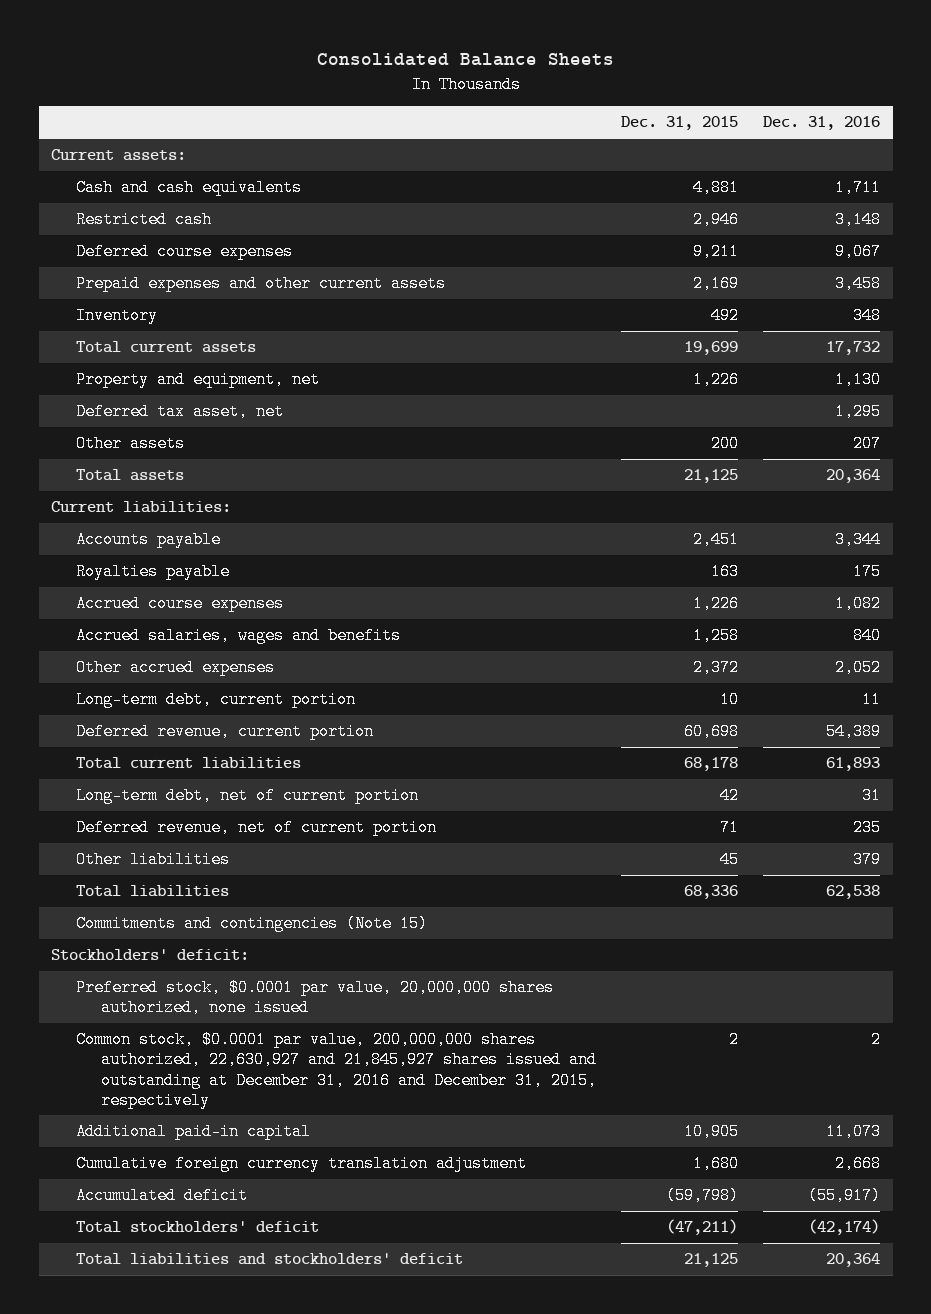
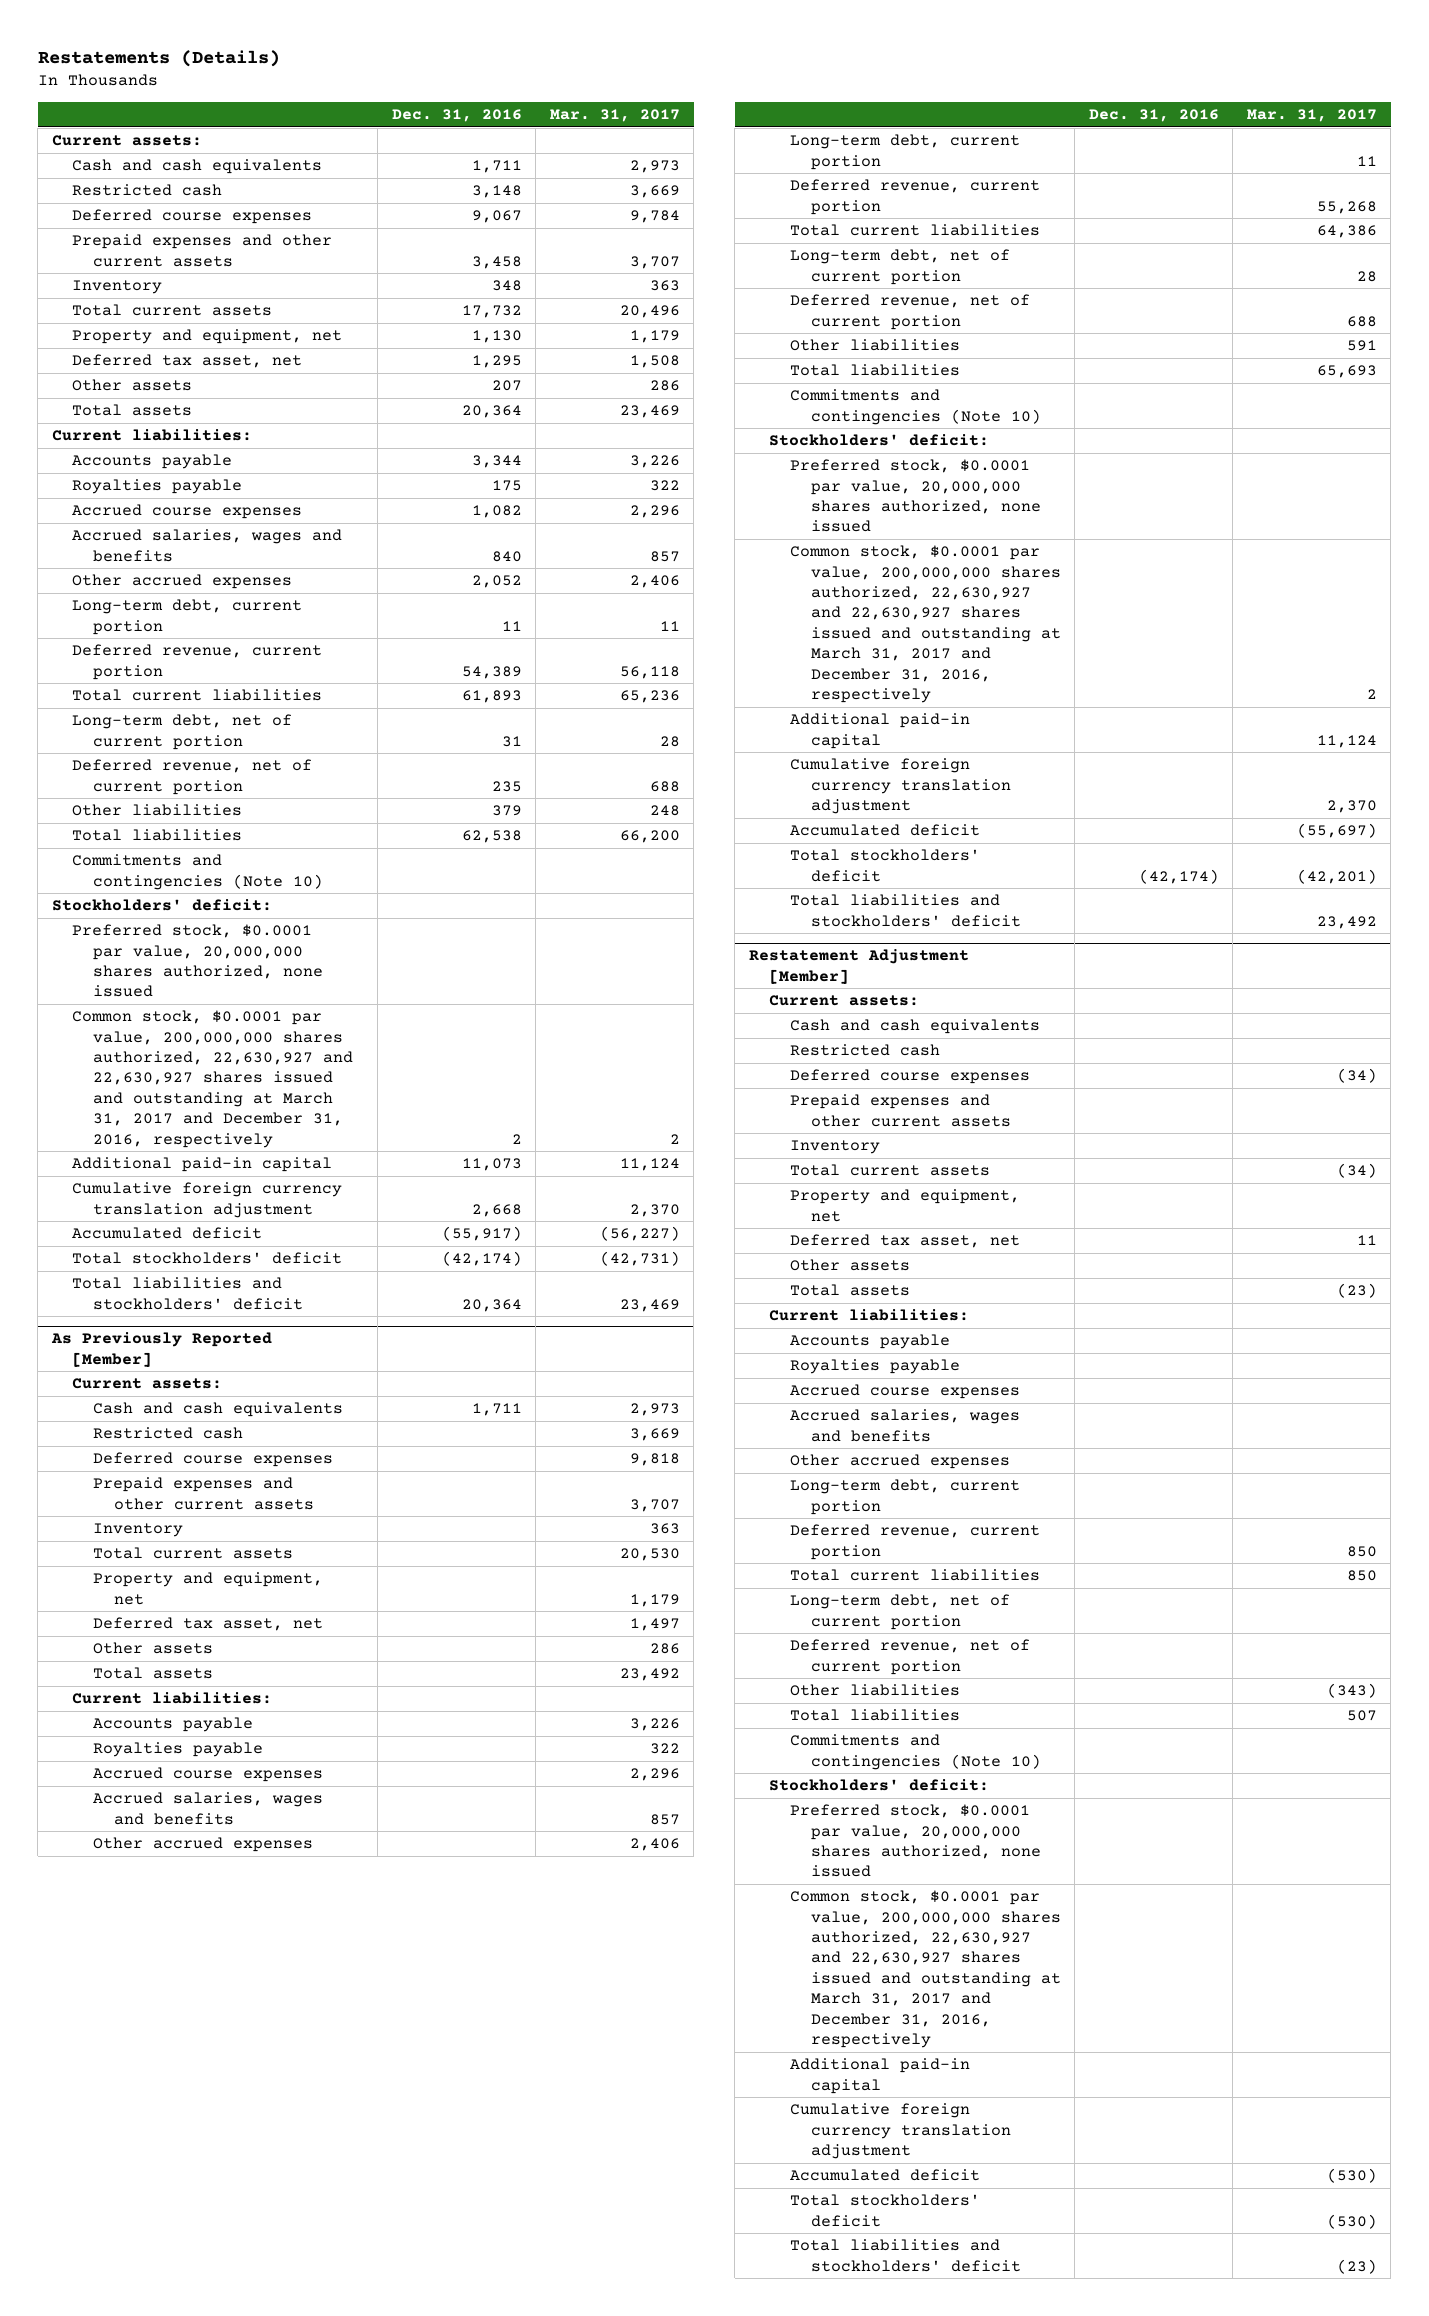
[316,53,614,67] Consolidated Balance Sheets -> [37,50,280,68] Restatements (Details)
[620,116,738,131] Dec. 31, 2015 -> none
none -> [549,108,680,122] Mar. 31, 2017
[75,915,428,933] Commitments and contingencies (Note 15) -> [72,854,324,890] Commitments and contingencies (Note 10)
[75,1031,597,1109] Common stock, $0.0001 par value, 200,000,000 shares authorized, 22,630,927 and 21,845,927 shares issued and outstanding at December 31, 2016 and December 31, 2015, respectively -> [72,1010,354,1148] Common stock, $0.0001 par value, 200,000,000 shares authorized, 22,630,927 and 22,630,927 shares issued and outstanding at March 31, 2017 and December 31, 2016, respectively
none -> [50,1332,272,1367] As Previously Reported [Member]
none -> [72,1378,223,1390] Current assets:
none -> [93,1402,344,1418] Cash and cash equivalents
none -> [93,1427,244,1440] Restricted cash
none -> [93,1452,334,1468] Deferred course expenses
none -> [93,1477,314,1510] Prepaid expenses and other current assets
none -> [93,1523,184,1538] Inventory
none -> [93,1547,294,1560] Total current assets
none -> [93,1572,324,1605] Property and equipment, net
none -> [93,1617,324,1632] Deferred tax asset, net
none -> [93,1642,214,1655] Other assets
none -> [93,1667,214,1680] Total assets
none -> [72,1692,273,1705] Current liabilities:
none -> [93,1717,254,1733] Accounts payable
none -> [93,1742,264,1758] Royalties payable
none -> [93,1767,324,1783] Accrued course expenses
none -> [93,1792,324,1825] Accrued salaries, wages and benefits
none -> [93,1837,314,1853] Other accrued expenses
none -> [790,134,1021,170] Long-term debt, current portion
none -> [790,179,1041,215] Deferred revenue, current portion
none -> [790,224,1041,237] Total current liabilities
none -> [790,249,1011,285] Long-term debt, net of current portion
none -> [790,294,1031,330] Deferred revenue, net of current portion
none -> [790,339,961,352] Other liabilities
none -> [790,364,961,377] Total liabilities
none -> [790,389,1041,425] Commitments and contingencies (Note 10)
none -> [769,434,990,447] Stockholders' deficit:
none -> [790,459,1041,533] Preferred stock, $0.0001 par value, 20,000,000 shares authorized, none issued
none -> [790,545,1061,704] Common stock, $0.0001 par value, 200,000,000 shares authorized, 22,630,927 and 22,630,927 shares issued and outstanding at March 31, 2017 and December 31, 2016, respectively
none -> [790,713,971,749] Additional paid-in capital
none -> [790,758,1011,815] Cumulative foreign currency translation adjustment
none -> [790,824,981,837] Accumulated deficit
none -> [790,849,981,882] Total stockholders' deficit
none -> [790,894,1021,927] Total liabilities and stockholders' deficit
none -> [748,949,969,984] Restatement Adjustment [Member]
none -> [769,995,920,1007] Current assets:
none -> [790,1019,1041,1035] Cash and cash equivalents
none -> [790,1044,941,1057] Restricted cash
none -> [790,1069,1031,1085] Deferred course expenses
none -> [790,1094,1011,1127] Prepaid expenses and other current assets
none -> [790,1140,881,1155] Inventory
none -> [790,1164,991,1177] Total current assets
none -> [790,1189,1021,1222] Property and equipment, net
none -> [790,1234,1021,1249] Deferred tax asset, net
none -> [790,1259,911,1272] Other assets
none -> [790,1284,911,1297] Total assets
none -> [769,1309,970,1322] Current liabilities:
none -> [790,1334,951,1350] Accounts payable
none -> [790,1359,961,1375] Royalties payable
none -> [790,1384,1021,1400] Accrued course expenses
none -> [790,1409,1021,1442] Accrued salaries, wages and benefits
none -> [790,1454,1011,1470] Other accrued expenses
none -> [790,1479,1021,1515] Long-term debt, current portion
none -> [790,1524,1041,1560] Deferred revenue, current portion
none -> [790,1569,1041,1582] Total current liabilities
none -> [790,1594,1011,1630] Long-term debt, net of current portion
none -> [790,1639,1031,1675] Deferred revenue, net of current portion
none -> [790,1684,961,1697] Other liabilities
none -> [790,1709,961,1722] Total liabilities
none -> [790,1734,1041,1770] Commitments and contingencies (Note 10)
none -> [769,1779,990,1792] Stockholders' deficit:
none -> [790,1804,1041,1878] Preferred stock, $0.0001 par value, 20,000,000 shares authorized, none issued
none -> [790,1890,1061,2049] Common stock, $0.0001 par value, 200,000,000 shares authorized, 22,630,927 and 22,630,927 shares issued and outstanding at March 31, 2017 and December 31, 2016, respectively
none -> [790,2058,971,2094] Additional paid-in capital
none -> [790,2103,1011,2160] Cumulative foreign currency translation adjustment
none -> [790,2169,981,2182] Accumulated deficit
none -> [790,2194,981,2227] Total stockholders' deficit
none -> [790,2239,1021,2272] Total liabilities and stockholders' deficit

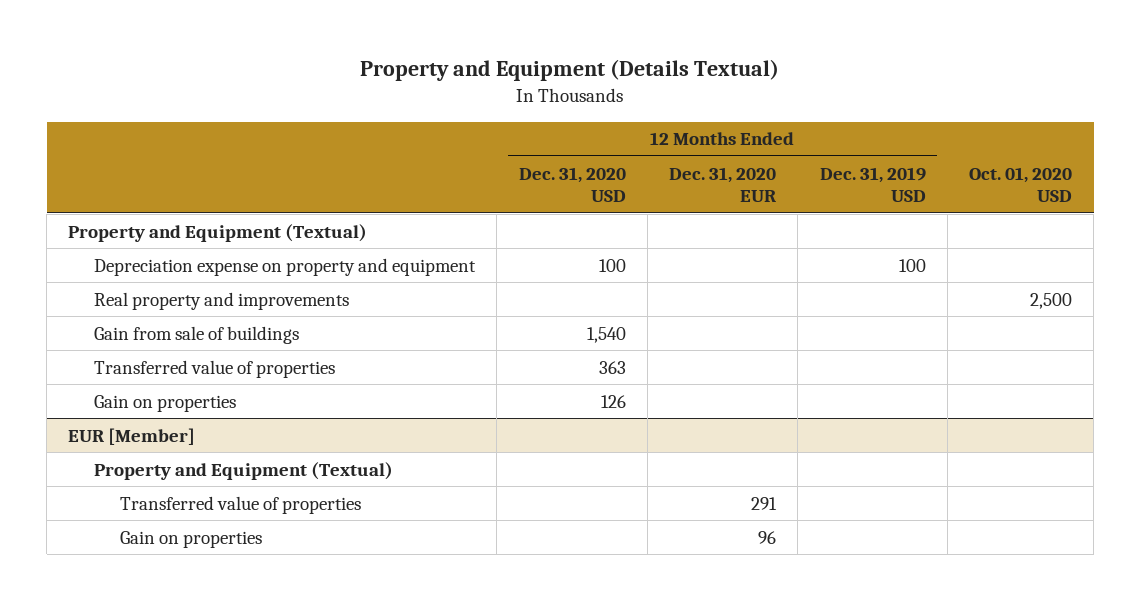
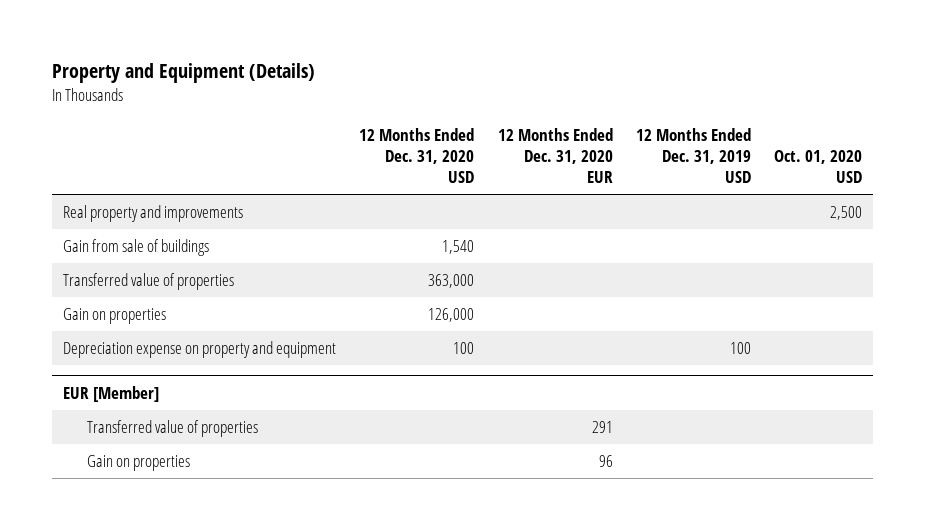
[360,59,780,82] Property and Equipment (Details Textual) -> [51,63,315,84] Property and Equipment (Details)
[68,223,368,242] Property and Equipment (Textual) -> none
[598,360,626,374] 363 -> [428,274,475,289] 363,000
[600,394,626,408] 126 -> [428,308,475,323] 126,000
[94,257,477,276] Depreciation expense on property and equipment -> [63,341,337,359] Depreciation expense on property and equipment
[94,461,394,480] Property and Equipment (Textual) -> none

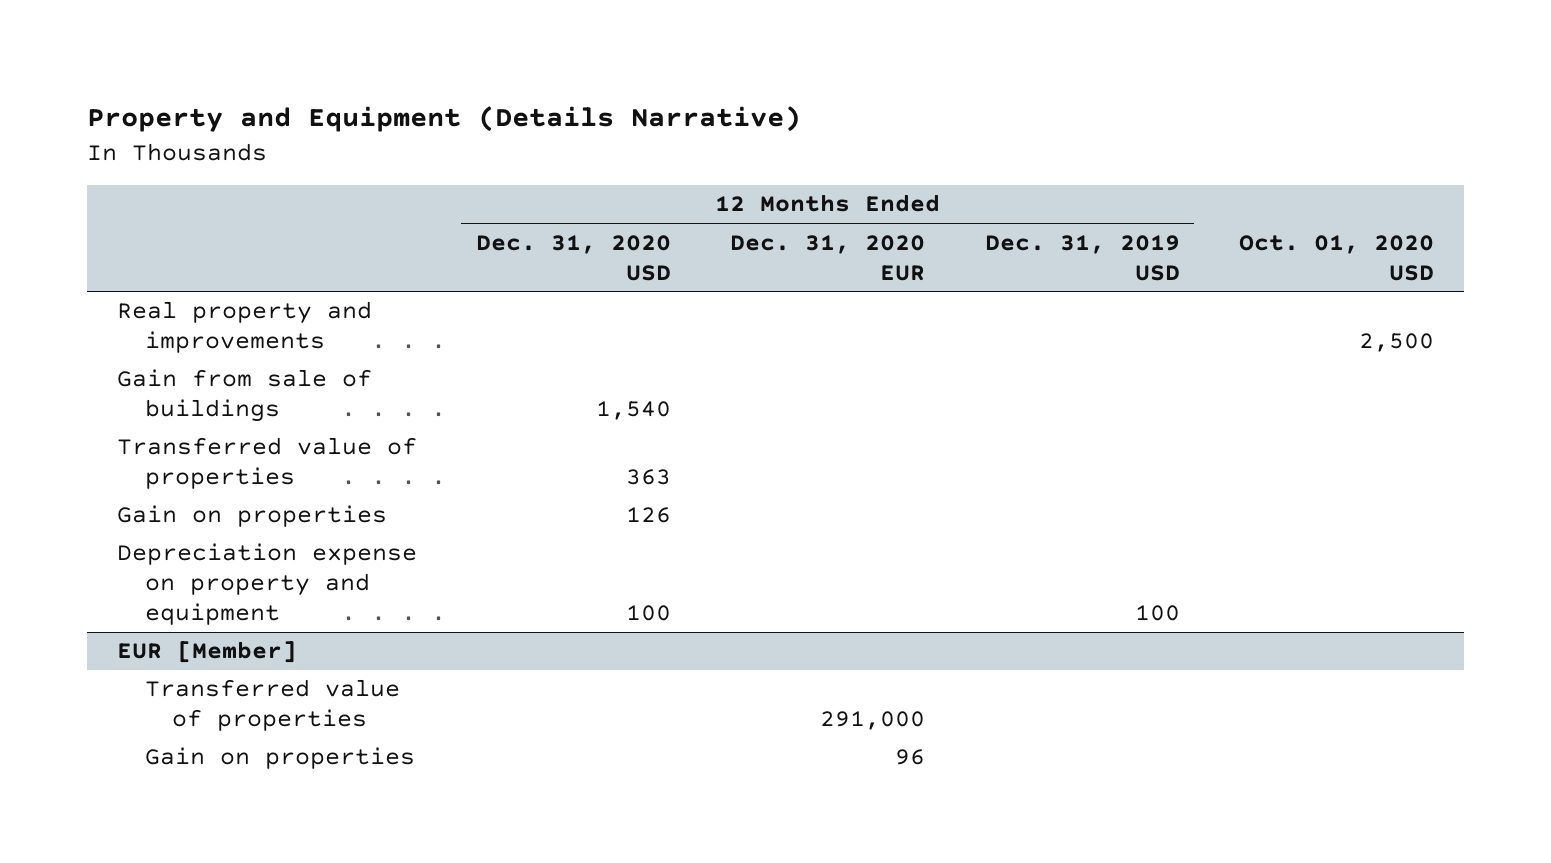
[51,63,315,84] Property and Equipment (Details) -> [87,106,802,133] Property and Equipment (Details Narrative)
[428,274,475,289] 363,000 -> [626,469,672,486] 363
[428,308,475,323] 126,000 -> [626,507,672,524] 126
[591,421,613,434] 291 -> [820,711,926,731] 291,000

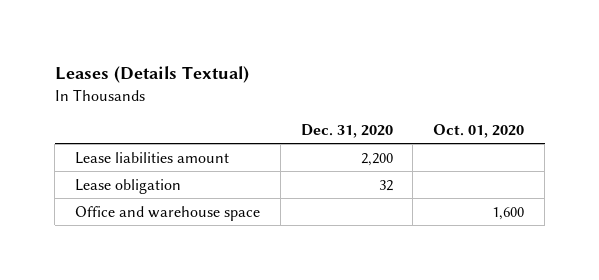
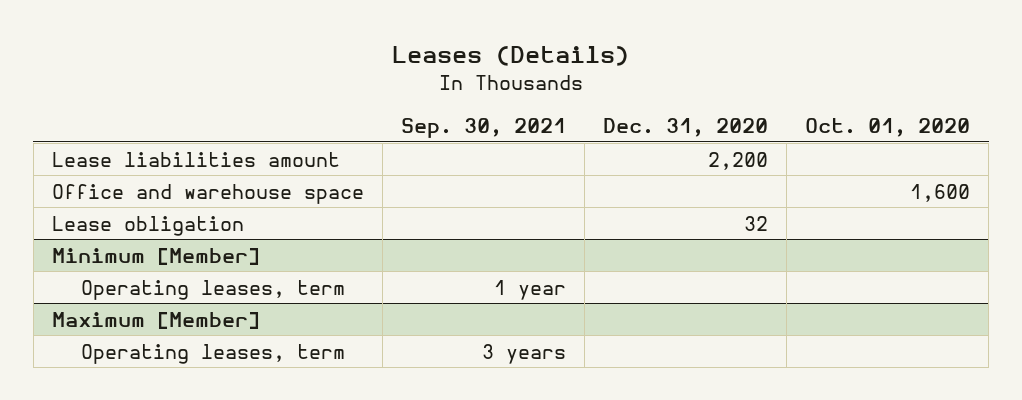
[54,66,249,84] Leases (Details Textual) -> [391,46,629,67] Leases (Details)
none -> [400,118,566,139] Sep. 30, 2021
[75,178,182,194] Lease obligation -> [51,215,244,236] Lease obligation
none -> [51,247,260,265] Minimum [Member]
none -> [80,279,345,300] Operating leases, term
none -> [51,311,260,329] Maximum [Member]
none -> [80,343,345,364] Operating leases, term

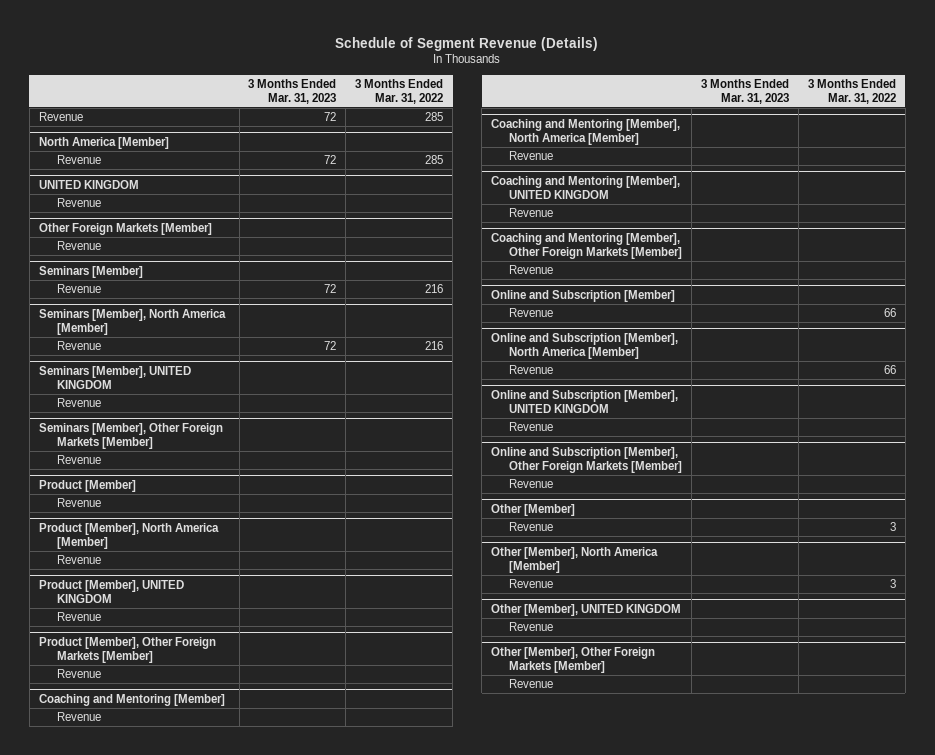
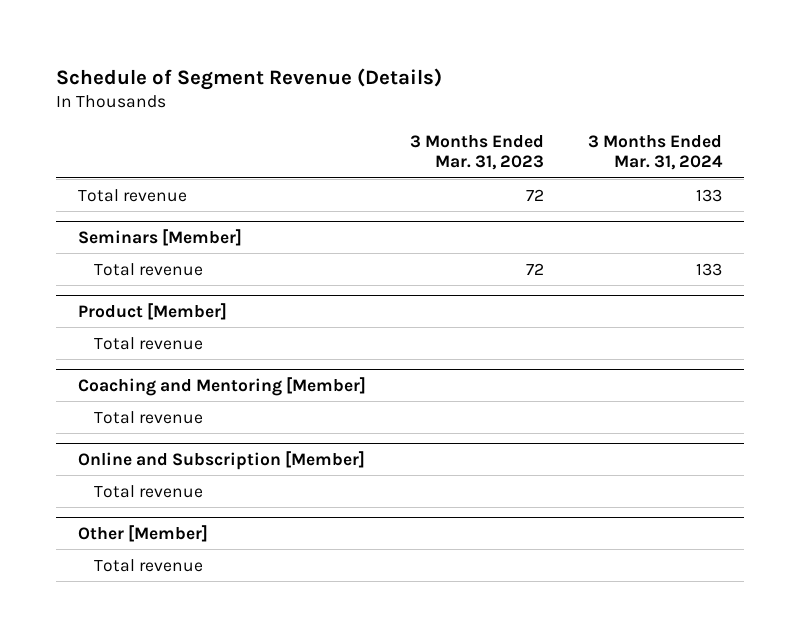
[355,79,444,104] 3 Months Ended Mar. 31, 2022 -> none
none -> [588,134,724,171] 3 Months Ended Mar. 31, 2024
[38,137,169,150] North America [Member] -> none
[56,155,101,165] Revenue -> none
[38,180,139,190] UNITED KINGDOM -> none
[56,198,101,208] Revenue -> none
[38,223,212,236] Other Foreign Markets [Member] -> none
[56,241,101,251] Revenue -> none
[38,112,83,122] Revenue -> [78,188,188,202] Total revenue
[38,309,226,335] Seminars [Member], North America [Member] -> none
[56,341,101,351] Revenue -> none
[38,366,191,389] Seminars [Member], UNITED KINGDOM -> none
[56,398,101,408] Revenue -> none
[38,423,223,449] Seminars [Member], Other Foreign Markets [Member] -> none
[56,455,101,465] Revenue -> none
[56,284,101,294] Revenue -> [93,262,203,276] Total revenue
[38,523,219,549] Product [Member], North America [Member] -> none
[56,555,101,565] Revenue -> none
[38,580,184,603] Product [Member], UNITED KINGDOM -> none
[56,612,101,622] Revenue -> none
[38,637,216,663] Product [Member], Other Foreign Markets [Member] -> none
[56,669,101,679] Revenue -> none
[56,498,101,508] Revenue -> [93,336,203,350] Total revenue
[491,119,681,145] Coaching and Mentoring [Member], North America [Member] -> none
[509,151,554,161] Revenue -> none
[491,176,681,199] Coaching and Mentoring [Member], UNITED KINGDOM -> none
[509,208,554,218] Revenue -> none
[491,233,683,259] Coaching and Mentoring [Member], Other Foreign Markets [Member] -> none
[509,265,554,275] Revenue -> none
[56,712,101,722] Revenue -> [93,410,203,424] Total revenue
[491,333,679,359] Online and Subscription [Member], North America [Member] -> none
[509,365,554,375] Revenue -> none
[491,390,679,413] Online and Subscription [Member], UNITED KINGDOM -> none
[509,422,554,432] Revenue -> none
[491,447,683,473] Online and Subscription [Member], Other Foreign Markets [Member] -> none
[509,479,554,489] Revenue -> none
[509,308,554,318] Revenue -> [93,484,203,498] Total revenue
[491,547,659,573] Other [Member], North America [Member] -> none
[509,579,554,589] Revenue -> none
[491,604,682,617] Other [Member], UNITED KINGDOM -> none
[509,622,554,632] Revenue -> none
[491,647,656,673] Other [Member], Other Foreign Markets [Member] -> none
[509,679,554,689] Revenue -> none
[509,522,554,532] Revenue -> [93,558,203,572] Total revenue

